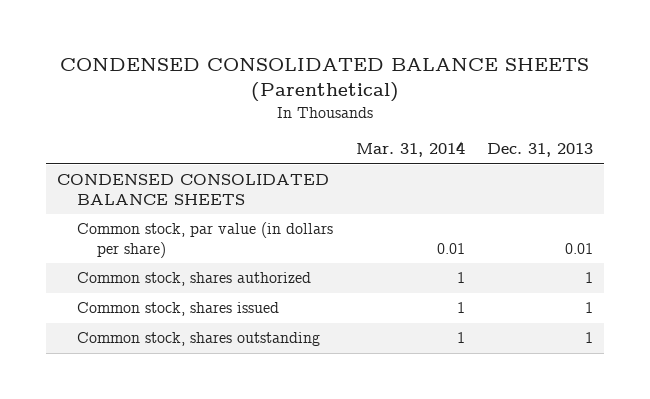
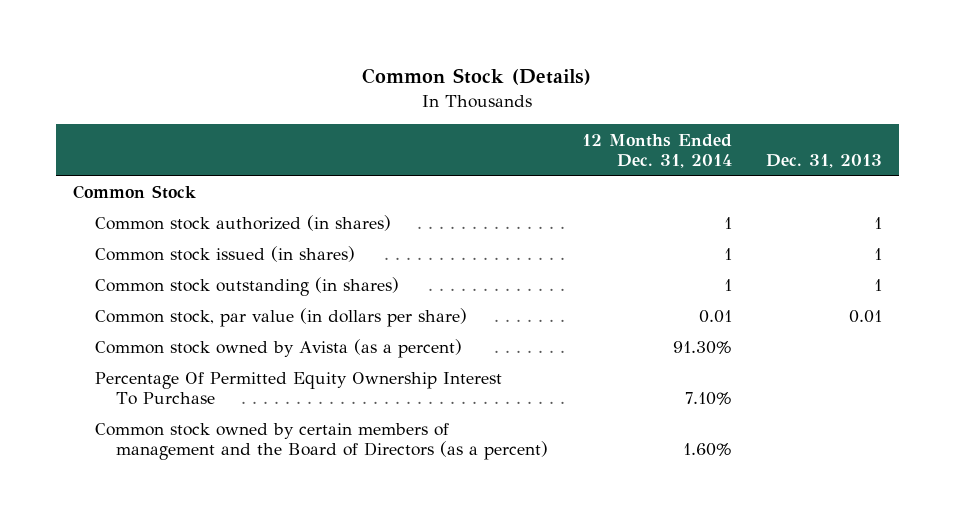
[60,58,590,103] CONDENSED CONSOLIDATED BALANCE SHEETS (Parenthetical) -> [362,68,592,86] Common Stock (Details)
[355,141,465,158] Mar. 31, 2014 -> none
none -> [581,133,732,168] 12 Months Ended Dec. 31, 2014
[57,174,330,206] CONDENSED CONSOLIDATED BALANCE SHEETS -> none
none -> [73,184,197,199] Common Stock
none -> [94,214,391,231] Common stock authorized (in shares)
none -> [94,245,355,262] Common stock issued (in shares)
none -> [94,276,399,296] Common stock outstanding (in shares)
[77,272,312,287] Common stock, shares authorized -> none
[77,302,280,317] Common stock, shares issued -> none
[77,332,321,347] Common stock, shares outstanding -> none
none -> [94,338,462,358] Common stock owned by Avista (as a percent)
none -> [94,371,502,405] Percentage Of Permitted Equity Ownership Interest To Purchase
none -> [94,422,548,460] Common stock owned by certain members of management and the Board of Directors (as a percent)

